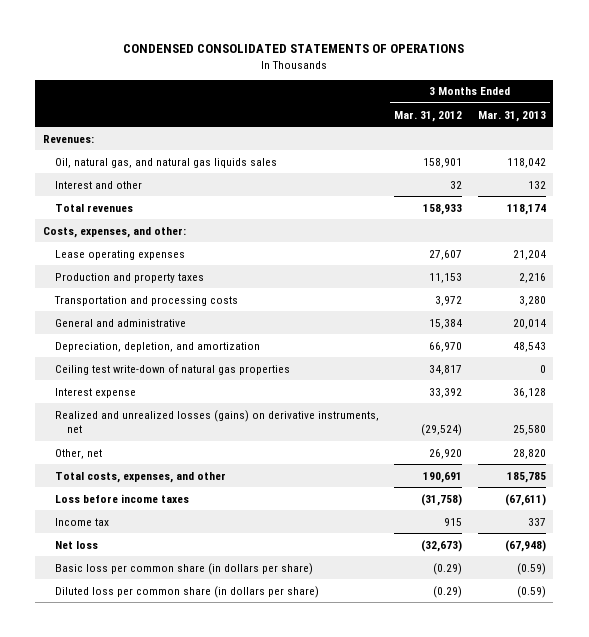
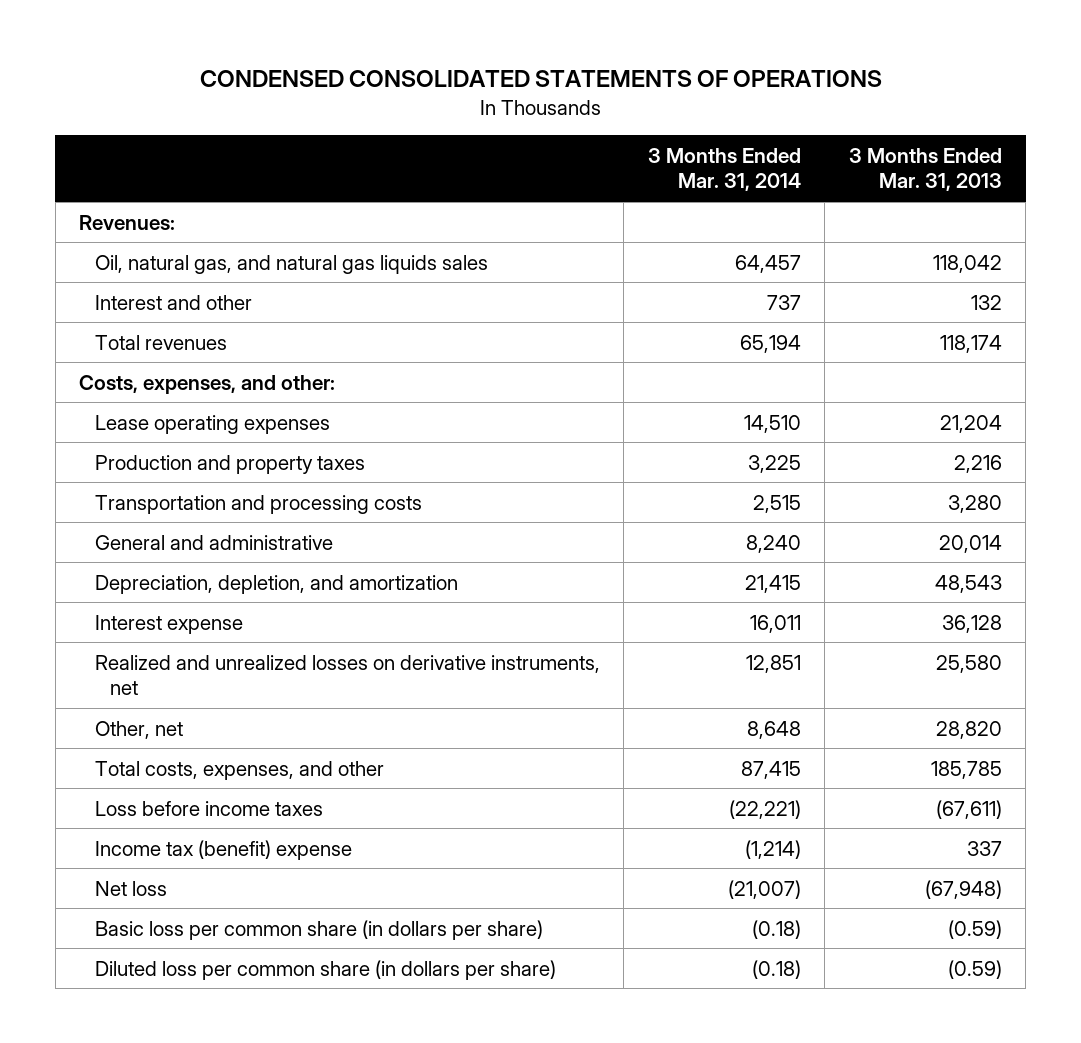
[394,110,463,122] Mar. 31, 2012 -> none
none -> [647,147,801,192] 3 Months Ended Mar. 31, 2014
[54,363,290,375] Ceiling test write-down of natural gas properties -> none
[54,409,379,434] Realized and unrealized losses (gains) on derivative instruments, net -> [94,654,600,696] Realized and unrealized losses on derivative instruments, net
[54,517,109,526] Income tax -> [94,839,352,860] Income tax (benefit) expense

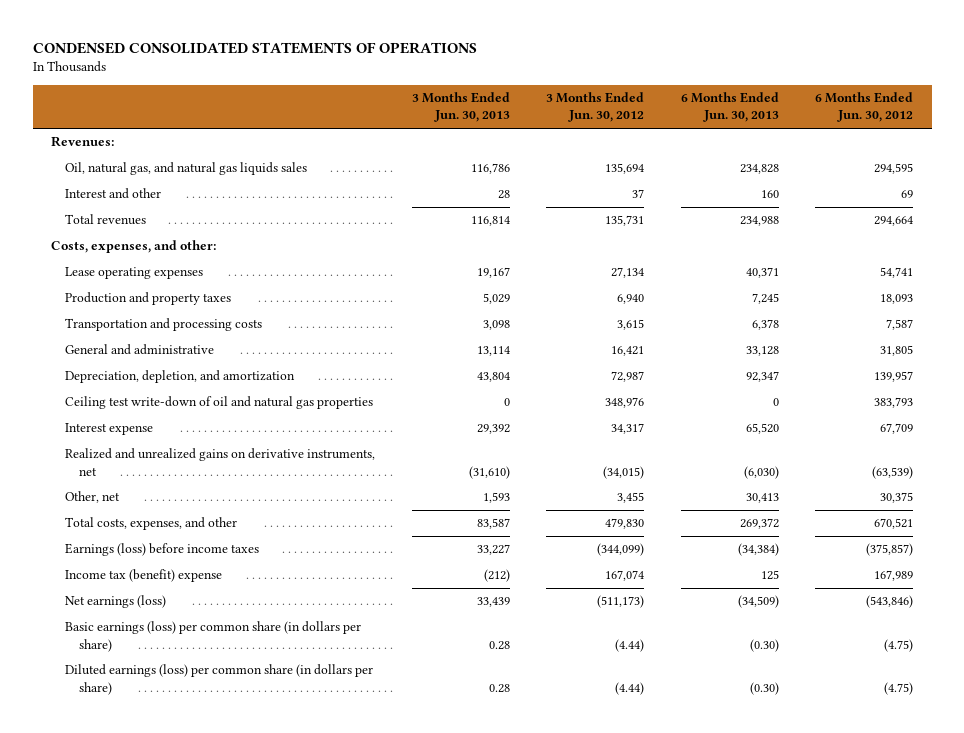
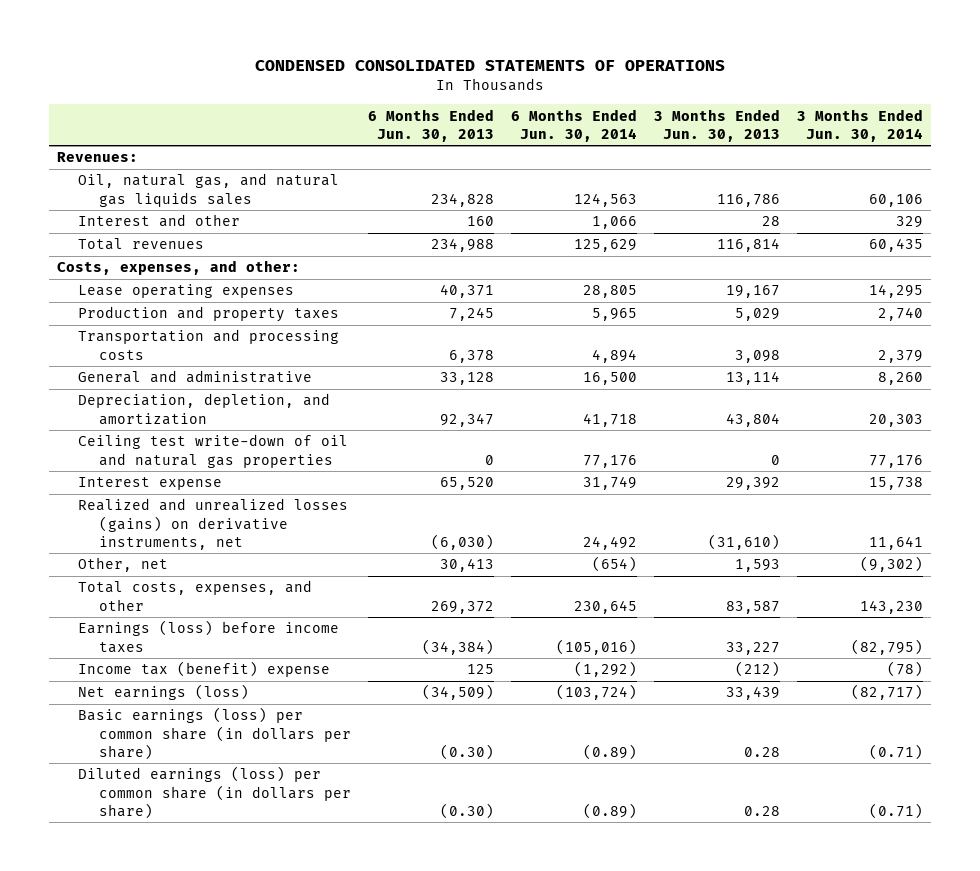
[546,92,645,123] 3 Months Ended Jun. 30, 2012 -> none
[815,92,914,123] 6 Months Ended Jun. 30, 2012 -> none
none -> [510,108,637,142] 6 Months Ended Jun. 30, 2014
none -> [796,108,923,142] 3 Months Ended Jun. 30, 2014
[65,448,376,476] Realized and unrealized gains on derivative instruments, net -> [78,498,349,550] Realized and unrealized losses (gains) on derivative instruments, net

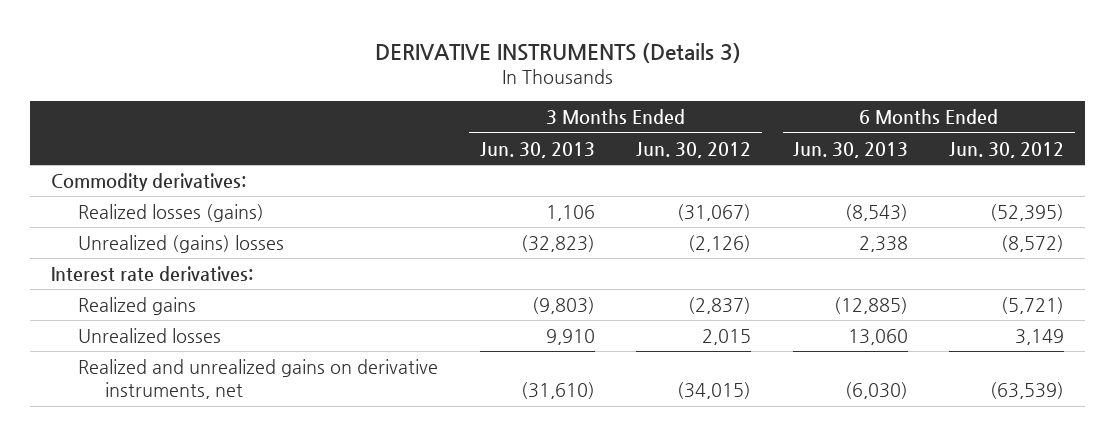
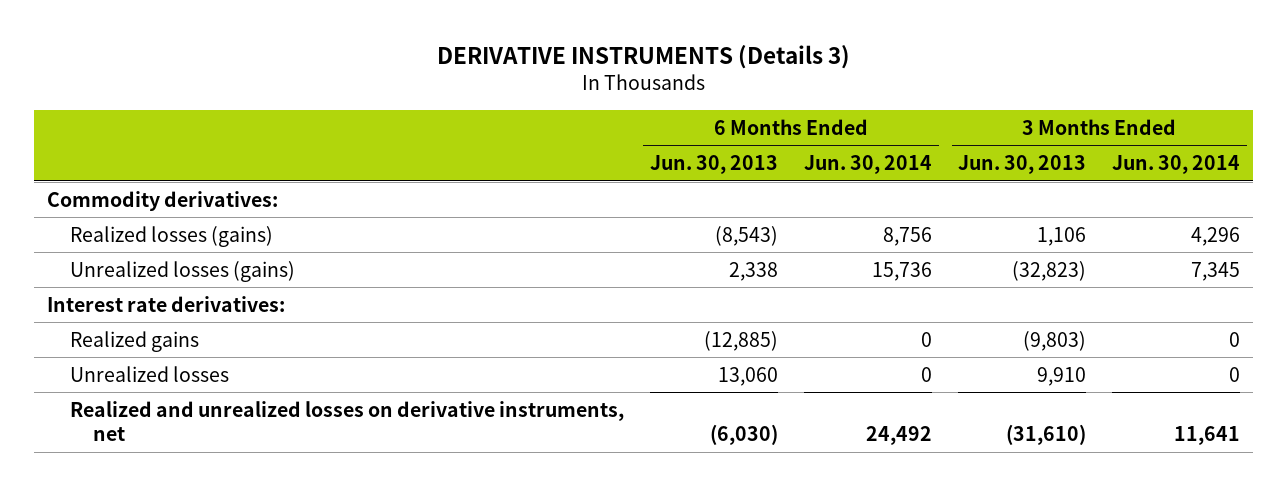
[636,141,752,158] Jun. 30, 2012 -> none
[949,141,1065,158] Jun. 30, 2012 -> none
none -> [804,155,933,175] Jun. 30, 2014
none -> [1112,155,1241,175] Jun. 30, 2014
[78,235,285,254] Unrealized (gains) losses -> [69,260,295,282] Unrealized losses (gains)
[78,359,439,400] Realized and unrealized gains on derivative instruments, net -> [69,400,624,442] Realized and unrealized losses on derivative instruments, net

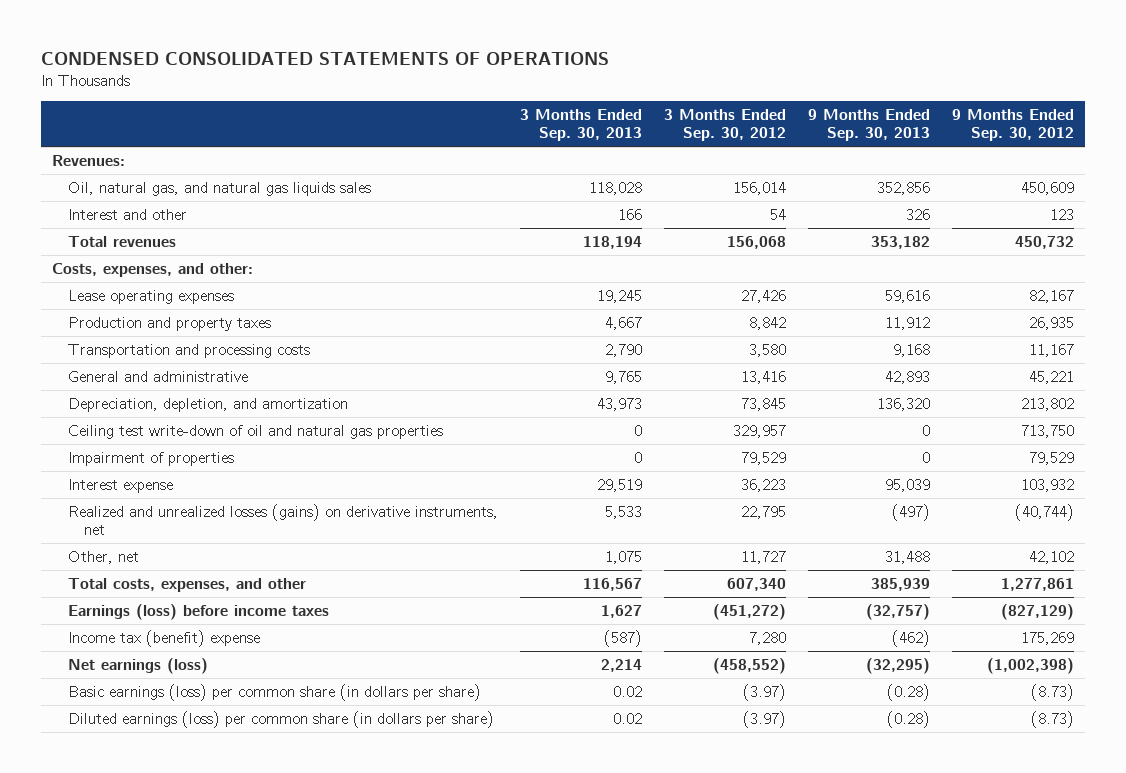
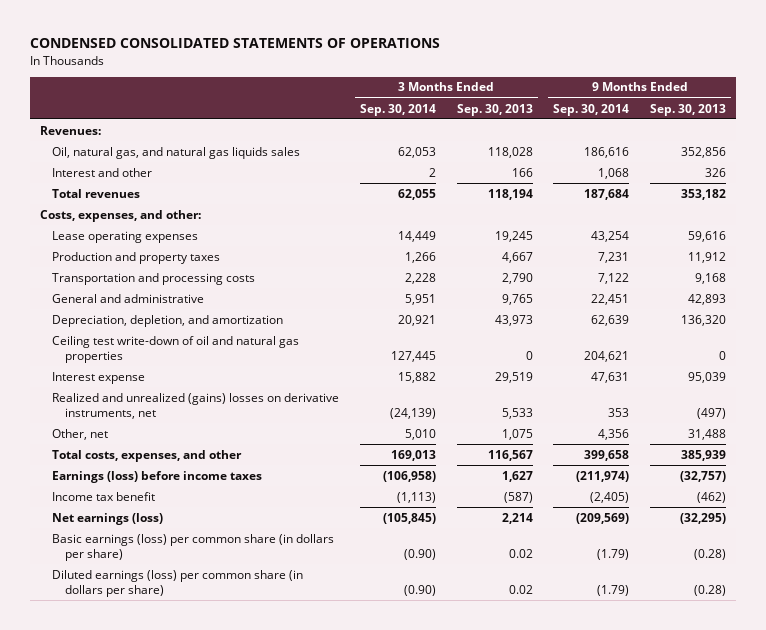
[664,108,787,141] 3 Months Ended Sep. 30, 2012 -> none
[952,108,1075,141] 9 Months Ended Sep. 30, 2012 -> none
none -> [359,103,436,116] Sep. 30, 2014
none -> [553,103,630,116] Sep. 30, 2014
[67,451,234,466] Impairment of properties -> none
[67,503,498,535] Realized and unrealized losses (gains) on derivative instruments, net -> [52,392,340,420] Realized and unrealized (gains) losses on derivative instruments, net
[67,629,260,647] Income tax (benefit) expense -> [52,491,156,501] Income tax benefit

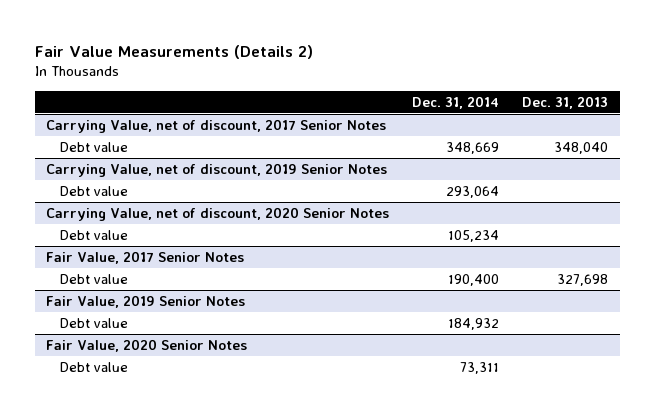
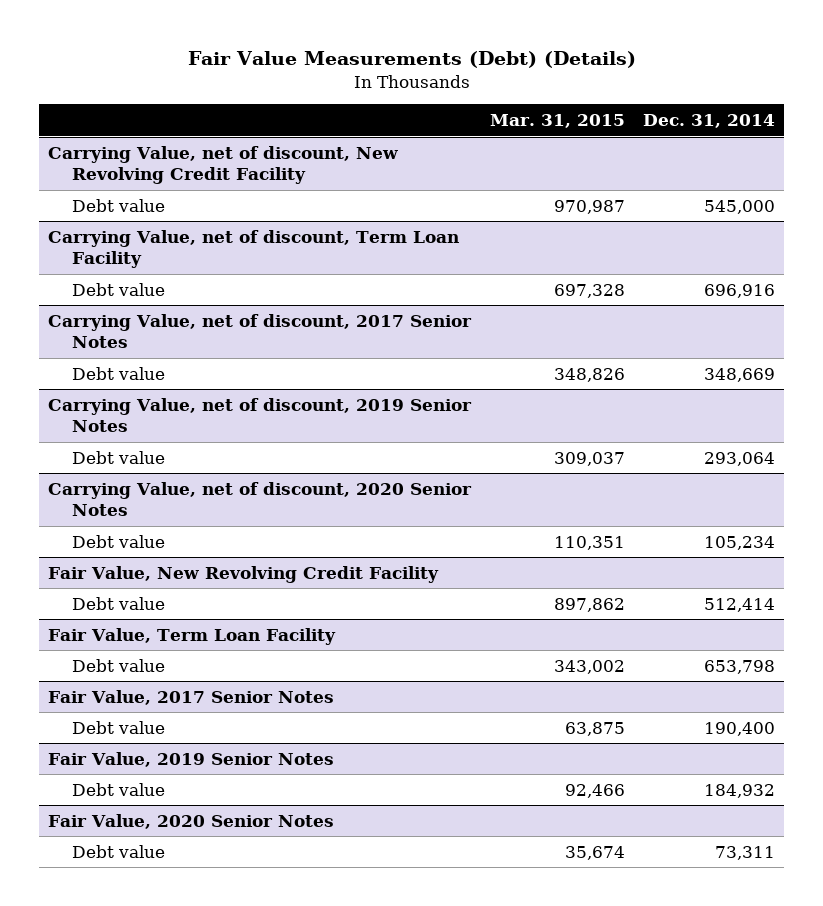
[35,45,314,60] Fair Value Measurements (Details 2) -> [187,51,636,69] Fair Value Measurements (Debt) (Details)
[522,95,609,109] Dec. 31, 2013 -> none
none -> [489,114,625,129] Mar. 31, 2015
none -> [48,145,399,185] Carrying Value, net of discount, New Revolving Credit Facility
none -> [71,198,165,212] Debt value
none -> [48,229,460,269] Carrying Value, net of discount, Term Loan Facility
none -> [71,282,165,296] Debt value
none -> [48,565,440,583] Fair Value, New Revolving Credit Facility
none -> [71,596,165,610] Debt value
none -> [48,627,337,645] Fair Value, Term Loan Facility
none -> [71,658,165,672] Debt value

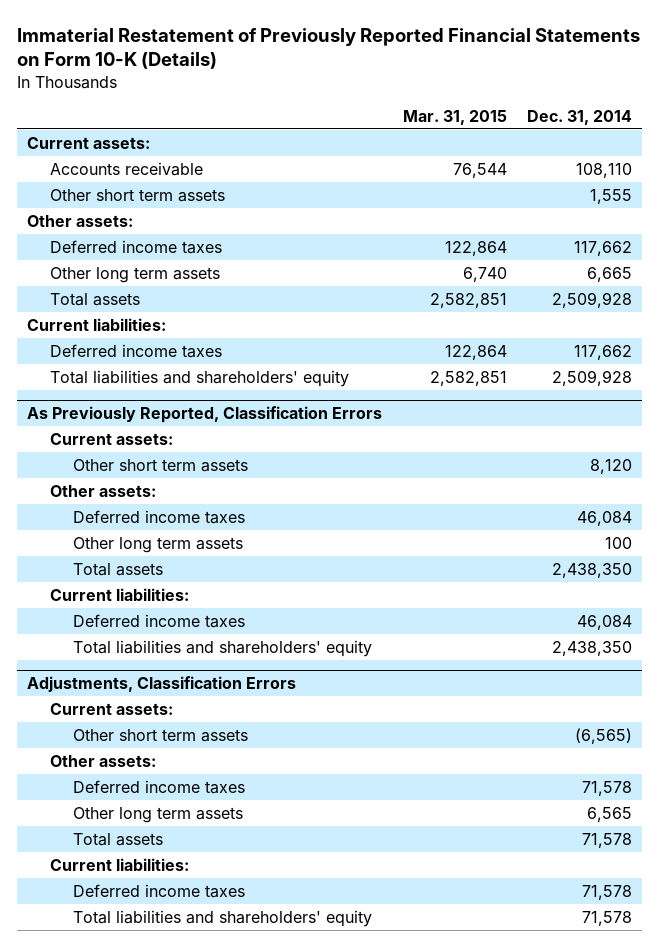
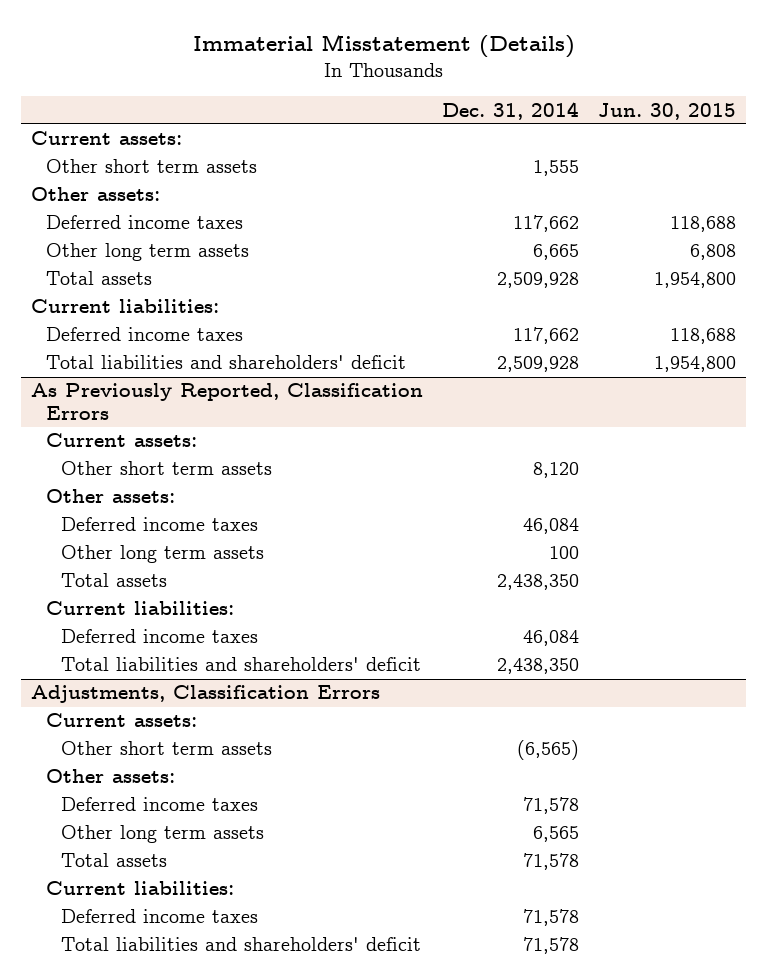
[16,27,640,70] Immaterial Restatement of Previously Reported Financial Statements on Form 10-K (Details) -> [192,34,575,59] Immaterial Misstatement (Details)
[402,110,507,126] Mar. 31, 2015 -> none
none -> [598,102,737,120] Jun. 30, 2015
[50,161,204,176] Accounts receivable -> none
[50,369,350,387] Total liabilities and shareholders' equity -> [46,355,407,370] Total liabilities and shareholders' deficit
[73,639,373,657] Total liabilities and shareholders' equity -> [61,657,422,672] Total liabilities and shareholders' deficit
[73,909,373,927] Total liabilities and shareholders' equity -> [61,937,422,952] Total liabilities and shareholders' deficit

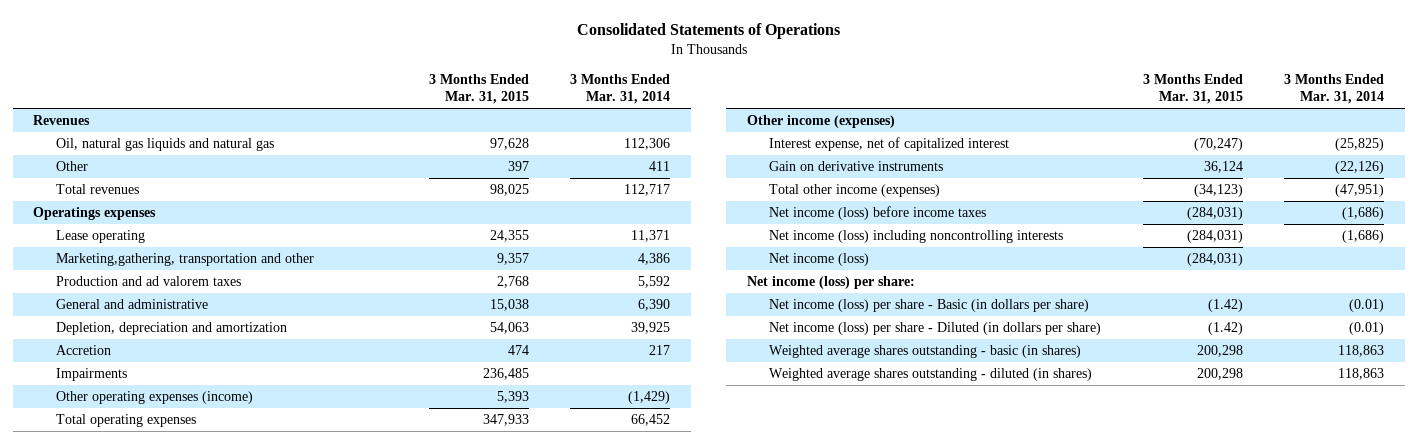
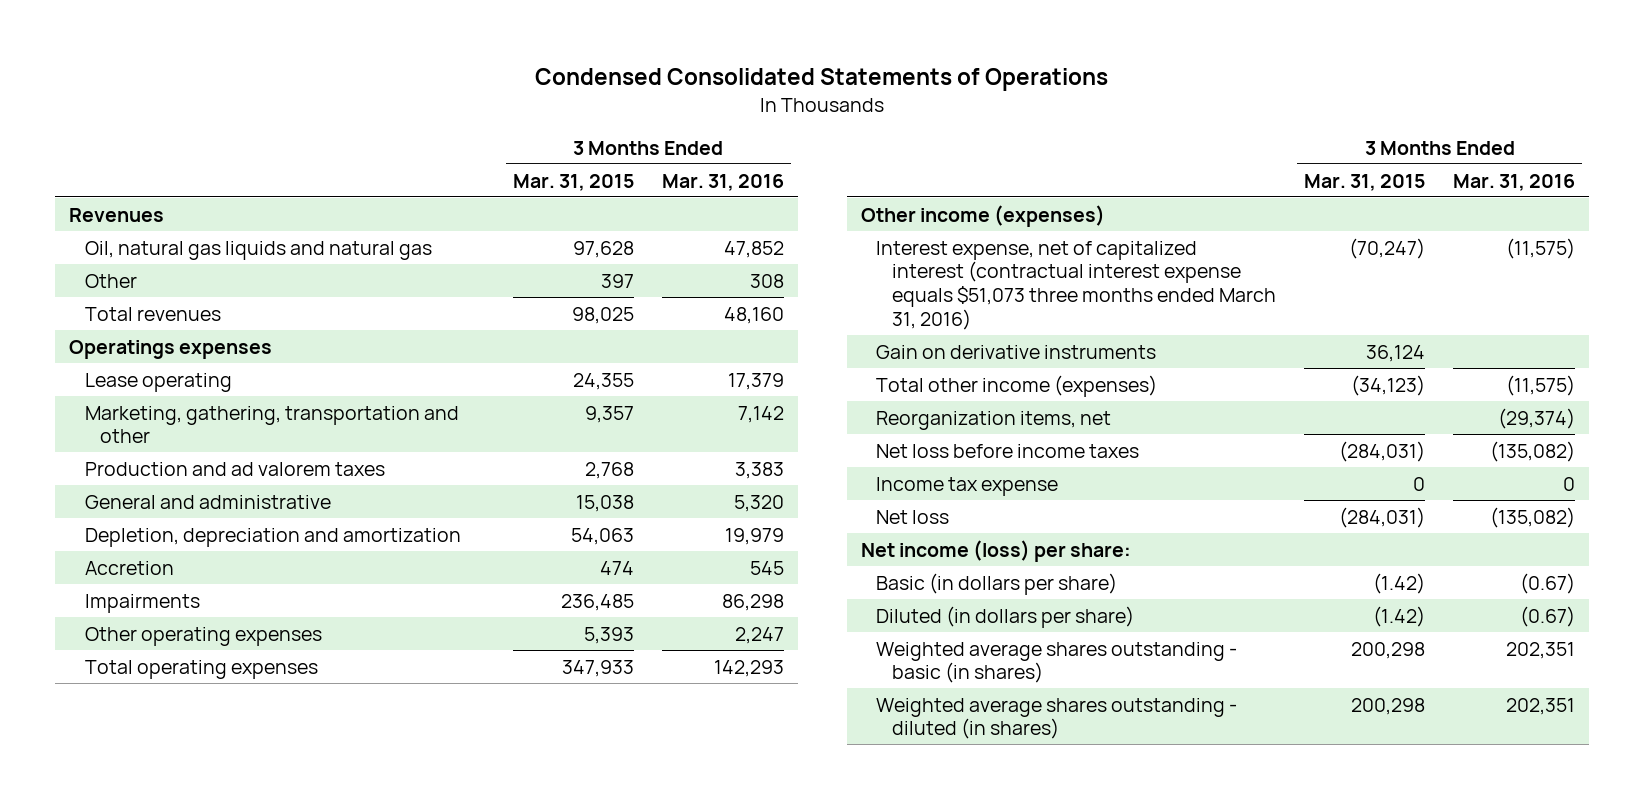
[576,22,840,39] Consolidated Statements of Operations -> [535,68,1109,92] Condensed Consolidated Statements of Operations
[570,74,671,105] 3 Months Ended Mar. 31, 2014 -> none
none -> [661,173,784,191] Mar. 31, 2016
[55,253,314,267] Marketing,gathering, transportation and other -> [84,405,459,444] Marketing, gathering, transportation and other
[55,391,253,405] Other operating expenses (income) -> [84,626,322,646] Other operating expenses
[769,137,1010,152] Interest expense, net of capitalized interest -> [876,240,1276,330] Interest expense, net of capitalized interest (contractual interest expense equals $51,073 three months ended March 31, 2016)
[769,230,1064,244] Net income (loss) including noncontrolling interests -> none
none -> [876,410,1112,430] Reorganization items, net
[769,206,987,221] Net income (loss) before income taxes -> [876,443,1140,458] Net loss before income taxes
none -> [876,476,1059,496] Income tax expense
[769,253,870,267] Net income (loss) -> [876,509,950,524] Net loss
[769,299,1090,313] Net income (loss) per share - Basic (in dollars per share) -> [876,572,1118,595] Basic (in dollars per share)
[769,322,1102,336] Net income (loss) per share - Diluted (in dollars per share) -> [876,605,1135,628] Diluted (in dollars per share)

